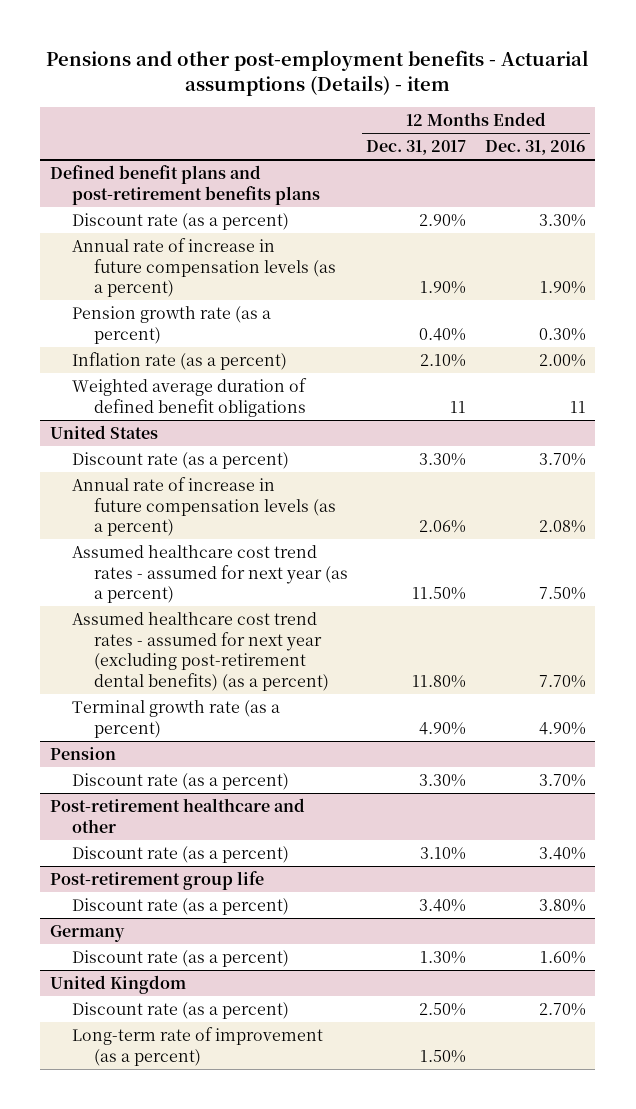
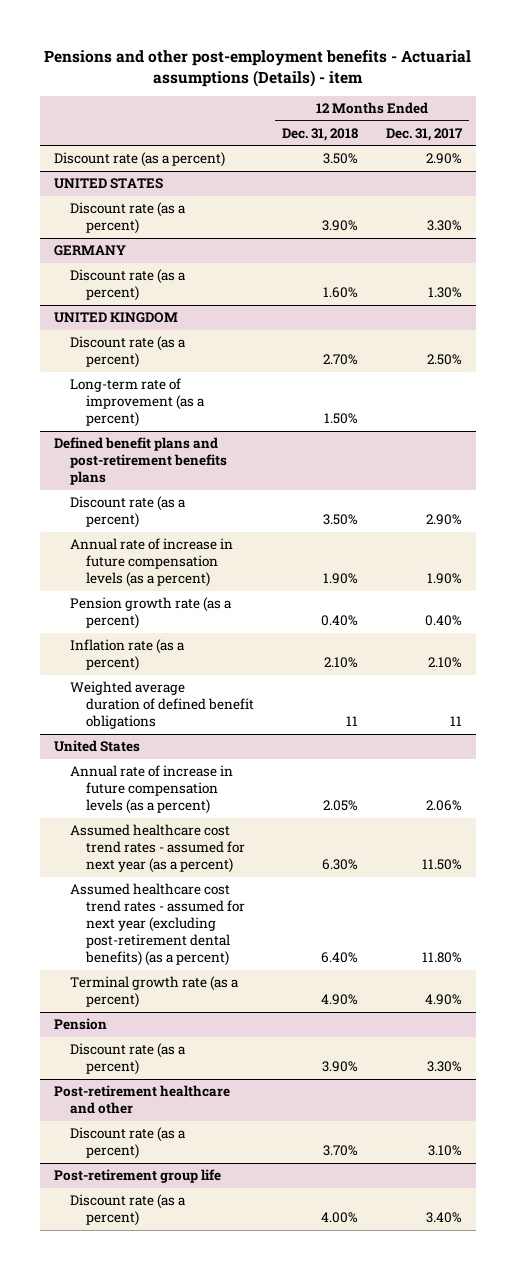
[484,140,586,156] Dec. 31, 2016 -> none
none -> [281,127,358,141] Dec. 31, 2018
none -> [54,152,226,168] Discount rate (as a percent)
none -> [54,178,164,190] UNITED STATES
none -> [70,202,186,235] Discount rate (as a percent)
none -> [54,245,127,257] GERMANY
none -> [70,269,186,302] Discount rate (as a percent)
none -> [54,312,179,324] UNITED KINGDOM
none -> [70,336,186,369] Discount rate (as a percent)
none -> [70,378,204,428] Long-term rate of improvement (as a percent)
[71,451,289,469] Discount rate (as a percent) -> none
[49,924,125,942] Germany -> none
[71,949,289,967] Discount rate (as a percent) -> none
[49,974,186,994] United Kingdom -> none
[71,1001,289,1019] Discount rate (as a percent) -> none
[71,1026,323,1066] Long-term rate of improvement (as a percent) -> none

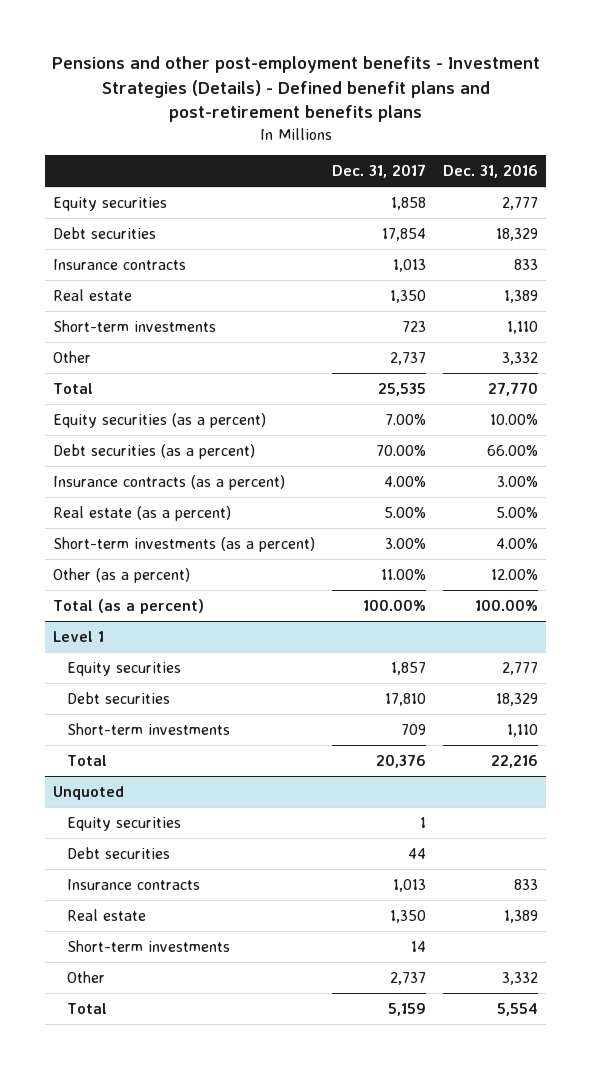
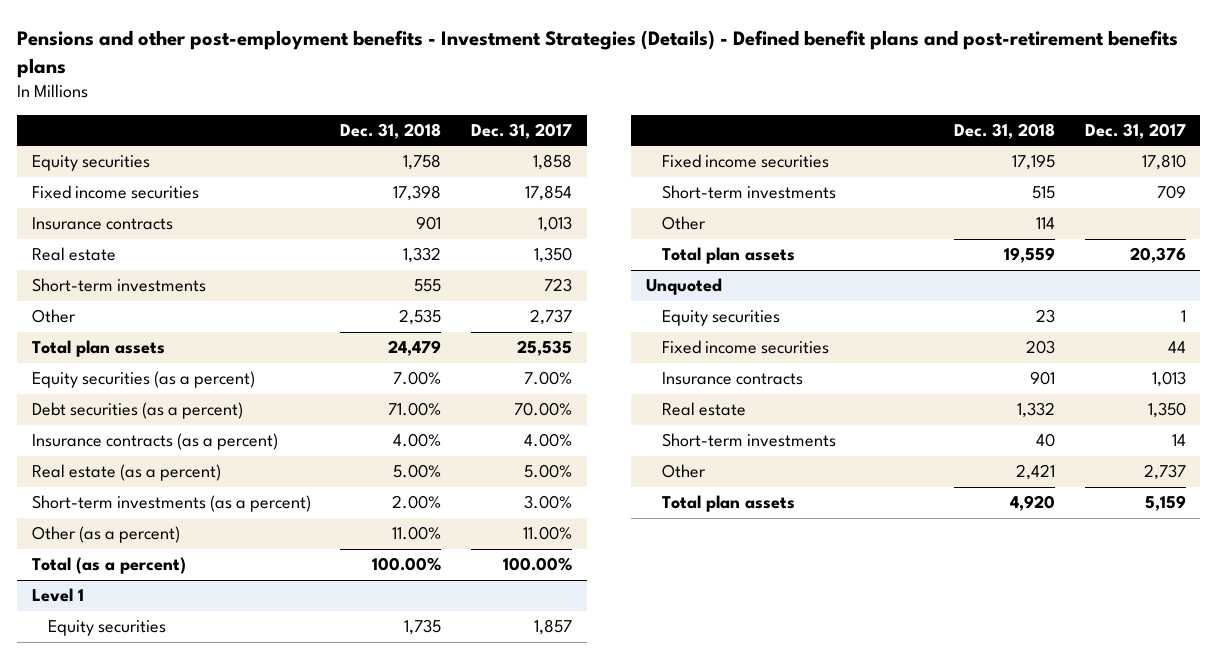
[442,164,538,179] Dec. 31, 2016 -> none
none -> [340,122,442,139] Dec. 31, 2018
[53,226,157,239] Debt securities -> [32,185,200,200] Fixed income securities
[53,382,94,394] Total -> [32,340,166,358] Total plan assets
[67,691,171,704] Debt securities -> [661,154,829,169] Fixed income securities
none -> [661,216,706,231] Other
[67,754,108,766] Total -> [661,247,795,265] Total plan assets
[67,846,171,859] Debt securities -> [661,340,829,355] Fixed income securities
[67,1002,108,1014] Total -> [661,495,795,513] Total plan assets

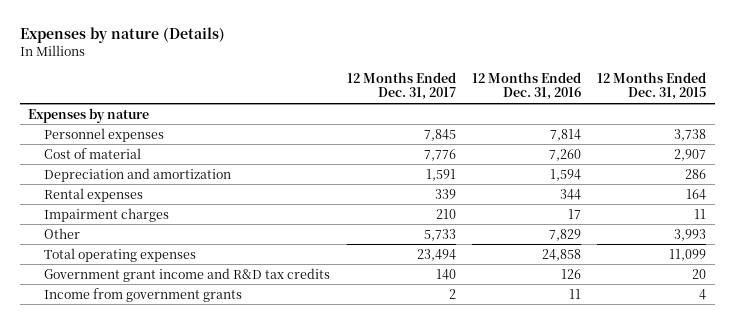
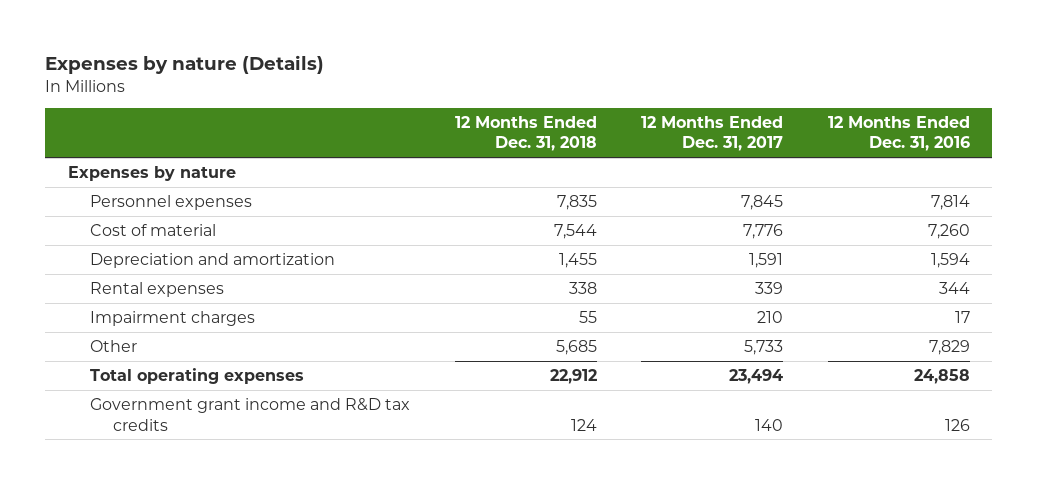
[597,72,707,101] 12 Months Ended Dec. 31, 2015 -> none
none -> [454,115,597,152] 12 Months Ended Dec. 31, 2018
[44,287,243,302] Income from government grants -> none

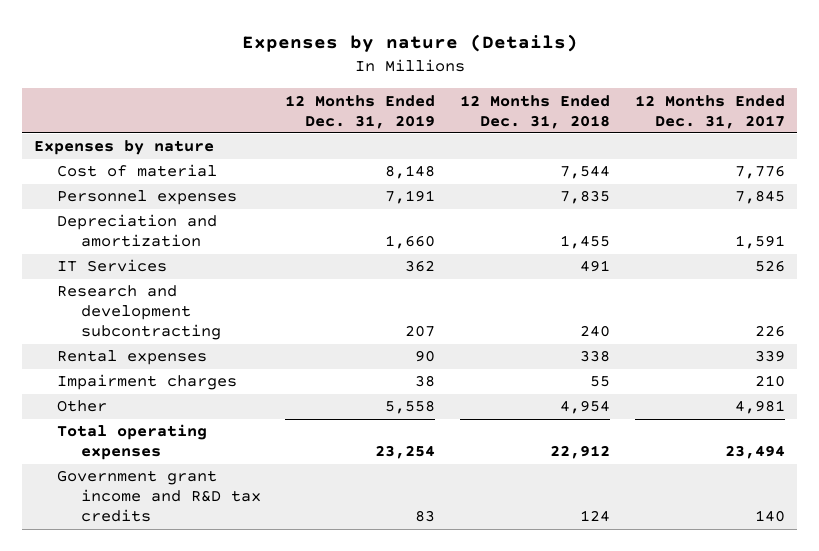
[827,115,970,152] 12 Months Ended Dec. 31, 2016 -> none
none -> [285,94,436,129] 12 Months Ended Dec. 31, 2019
[90,195,253,211] Personnel expenses -> [57,190,238,206] Personnel expenses
none -> [57,259,168,273] IT Services
none -> [57,285,221,341] Research and development subcontracting
[555,340,597,356] 5,685 -> [560,400,611,415] 4,954
[744,340,784,356] 5,733 -> [734,400,785,415] 4,981

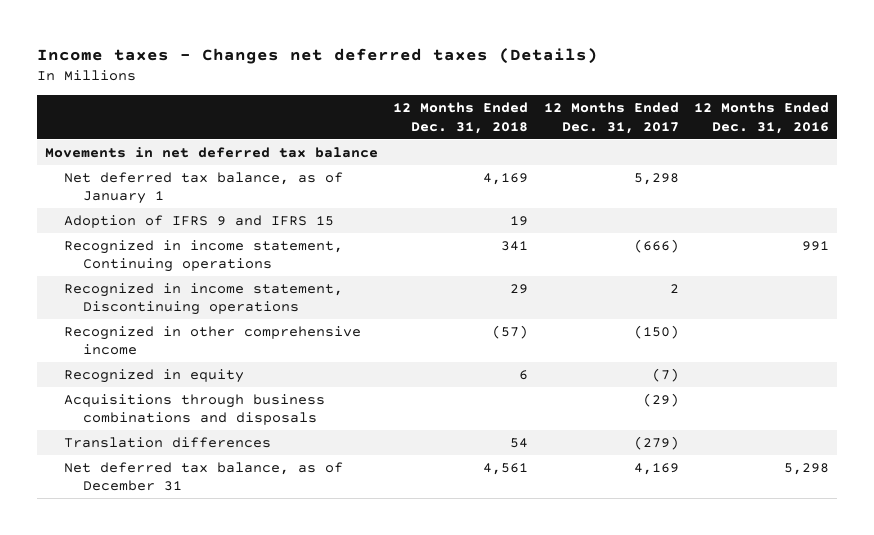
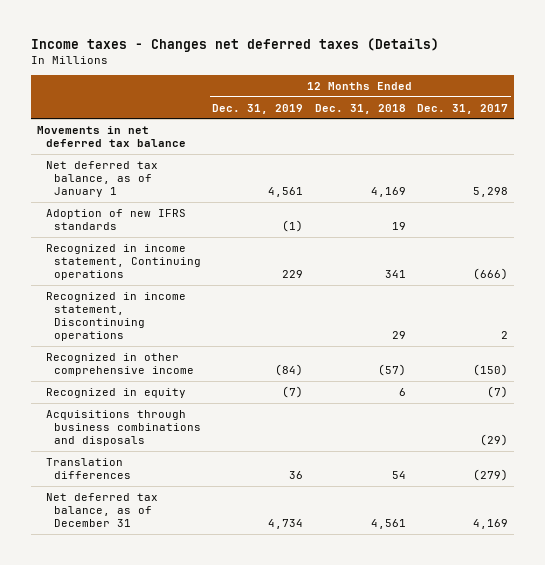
[694,102,830,134] 12 Months Ended Dec. 31, 2016 -> none
none -> [212,103,304,114] Dec. 31, 2019
[63,215,334,229] Adoption of IFRS 9 and IFRS 15 -> [45,208,186,230] Adoption of new IFRS standards

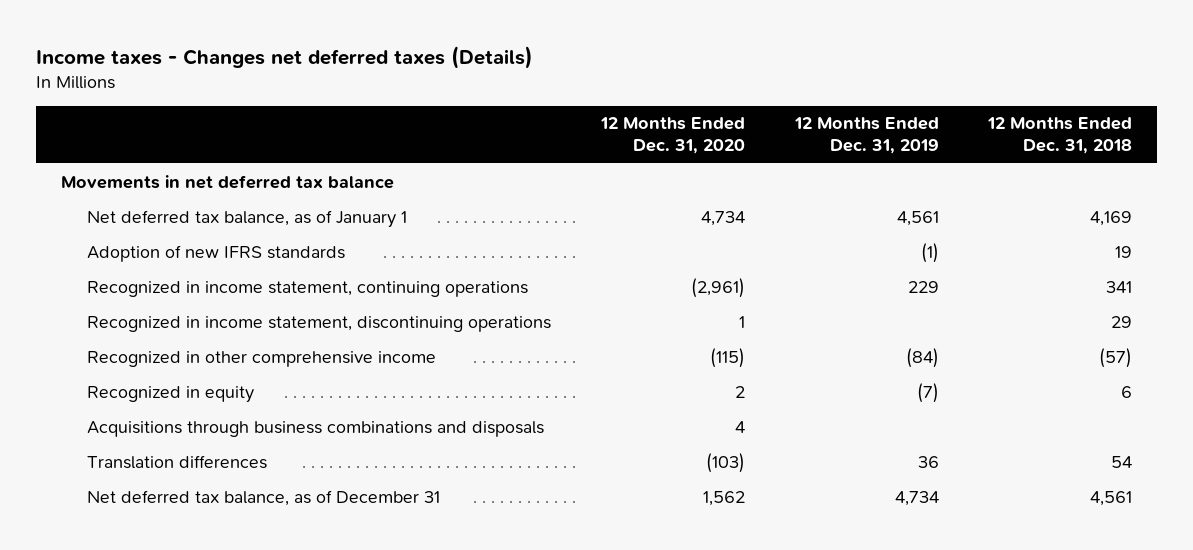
[417,103,509,114] Dec. 31, 2017 -> none
none -> [600,117,746,155] 12 Months Ended Dec. 31, 2020
[45,243,202,280] Recognized in income statement, Continuing operations -> [87,280,529,297] Recognized in income statement, continuing operations
[45,291,186,341] Recognized in income statement, Discontinuing operations -> [87,315,552,332] Recognized in income statement, discontinuing operations

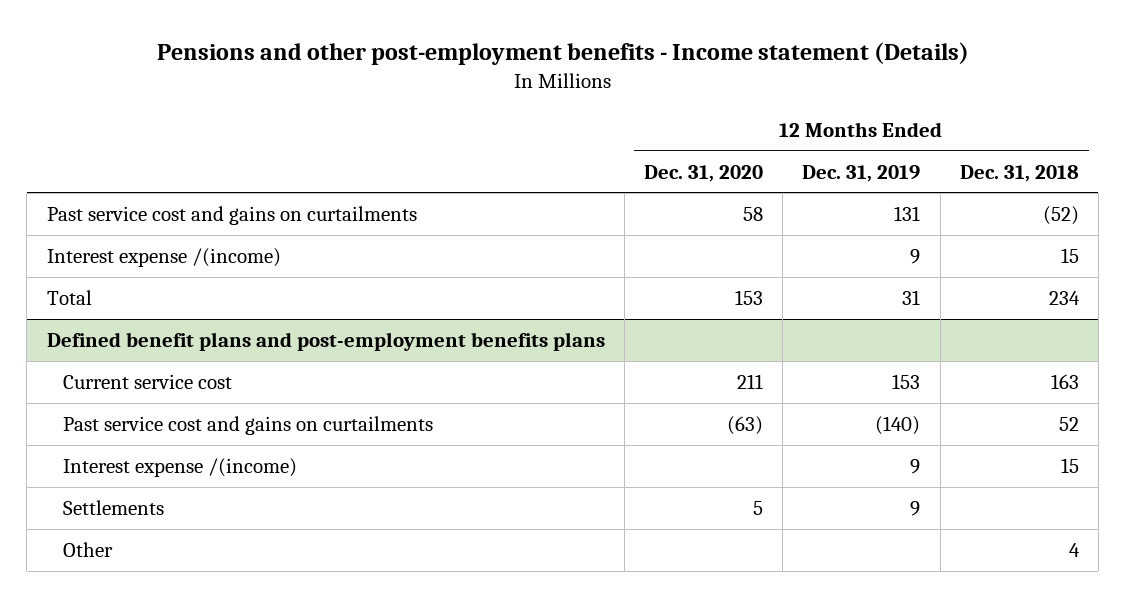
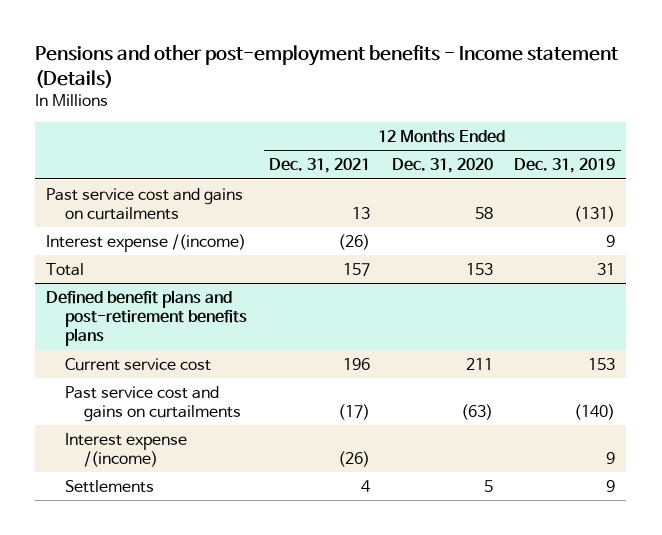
[959,164,1079,182] Dec. 31, 2018 -> none
none -> [268,158,370,174] Dec. 31, 2021
[894,206,921,222] 131 -> [574,206,616,223] (131)
[46,332,605,352] Defined benefit plans and post-employment benefits plans -> [46,289,248,347] Defined benefit plans and post-retirement benefits plans
[62,542,113,558] Other -> none

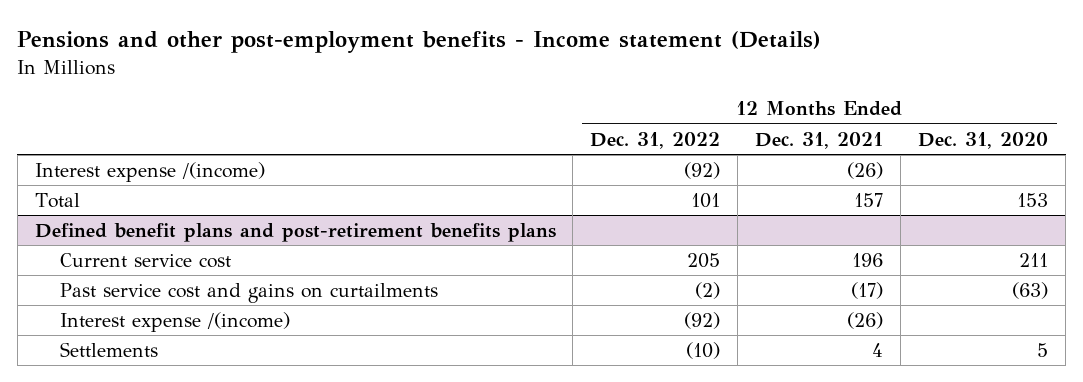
[514,158,616,174] Dec. 31, 2019 -> none
none -> [590,131,721,149] Dec. 31, 2022
[46,187,244,221] Past service cost and gains on curtailments -> none

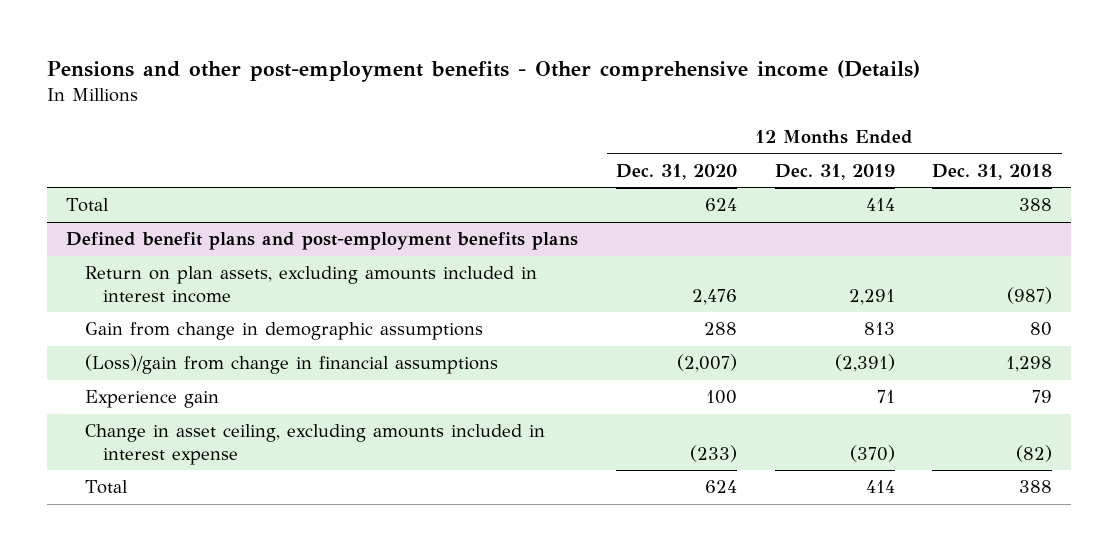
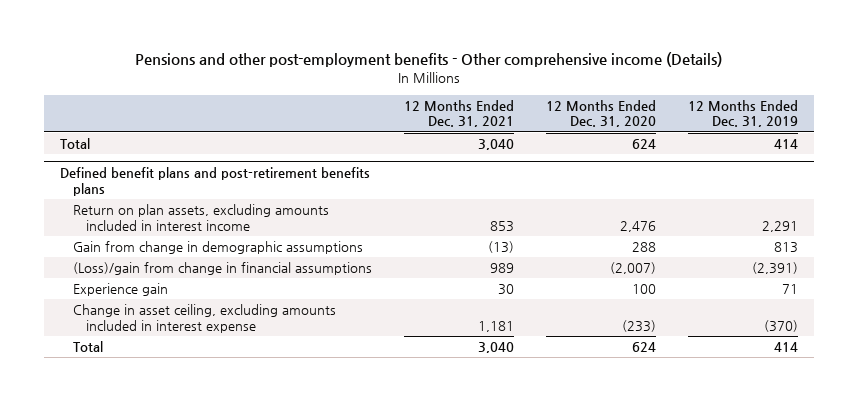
[932,163,1053,180] Dec. 31, 2018 -> none
none -> [404,99,515,128] 12 Months Ended Dec. 31, 2021
[66,232,579,251] Defined benefit plans and post-employment benefits plans -> [60,167,371,196] Defined benefit plans and post-retirement benefits plans

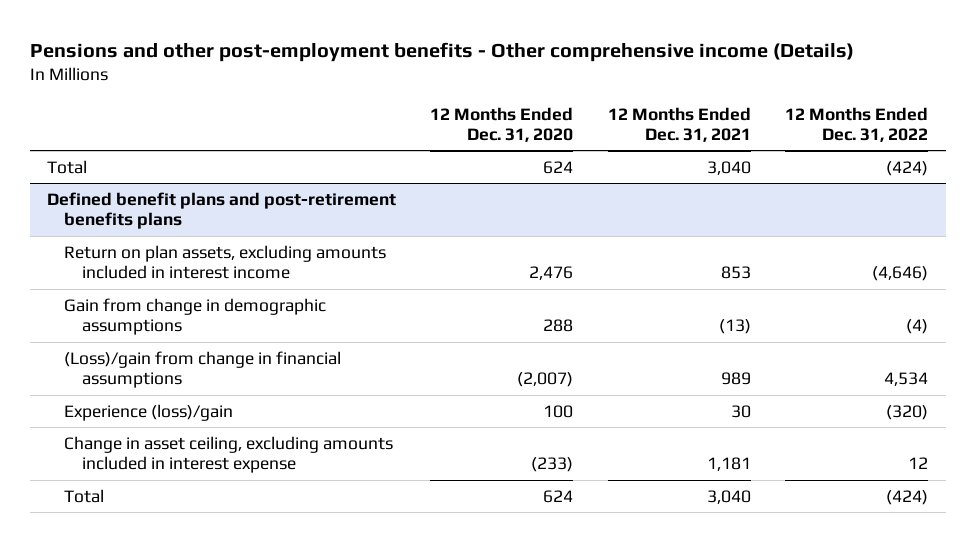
[687,99,798,128] 12 Months Ended Dec. 31, 2019 -> none
none -> [785,106,929,142] 12 Months Ended Dec. 31, 2022
[73,283,169,297] Experience gain -> [64,403,234,421] Experience (loss)/gain

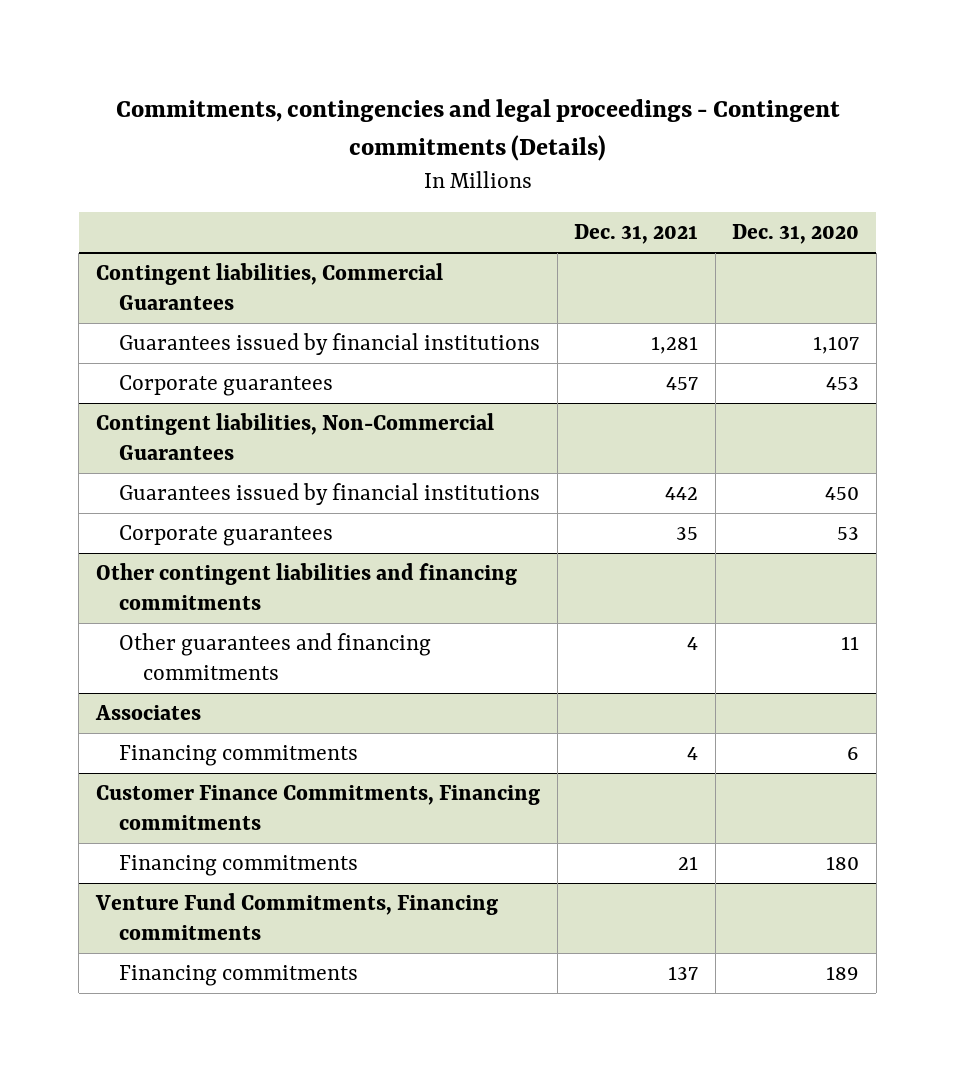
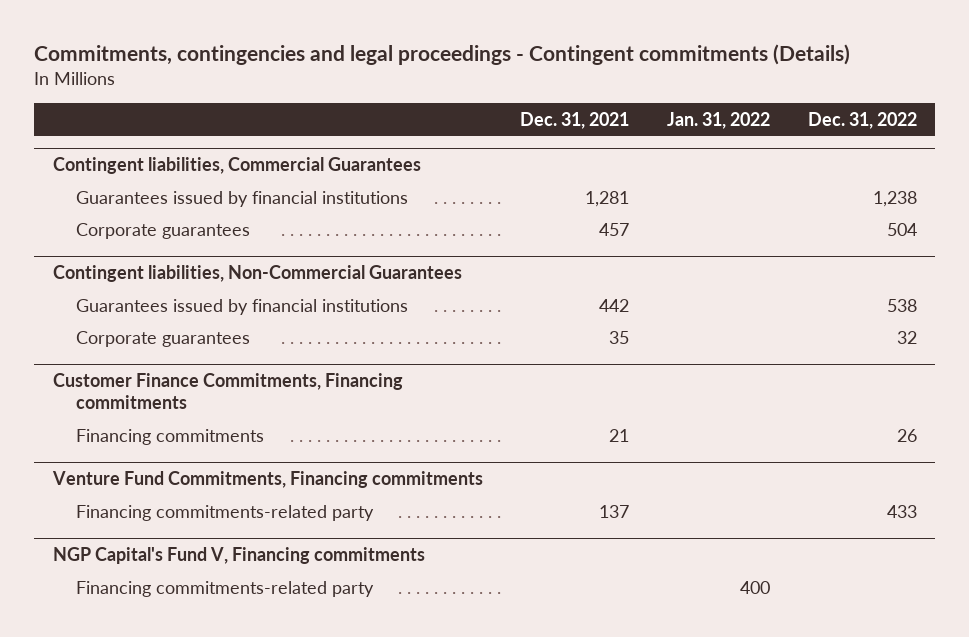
[732,224,860,245] Dec. 31, 2020 -> none
none -> [666,111,770,129] Jan. 31, 2022
none -> [807,111,917,129] Dec. 31, 2022
[95,563,517,610] Other contingent liabilities and financing commitments -> none
[119,633,432,680] Other guarantees and financing commitments -> none
[94,705,201,721] Associates -> none
[119,745,359,767] Financing commitments -> none
[119,965,359,987] Financing commitments -> [76,504,375,521] Financing commitments-related party
none -> [52,546,425,564] NGP Capital's Fund V, Financing commitments
none -> [76,580,375,597] Financing commitments-related party

